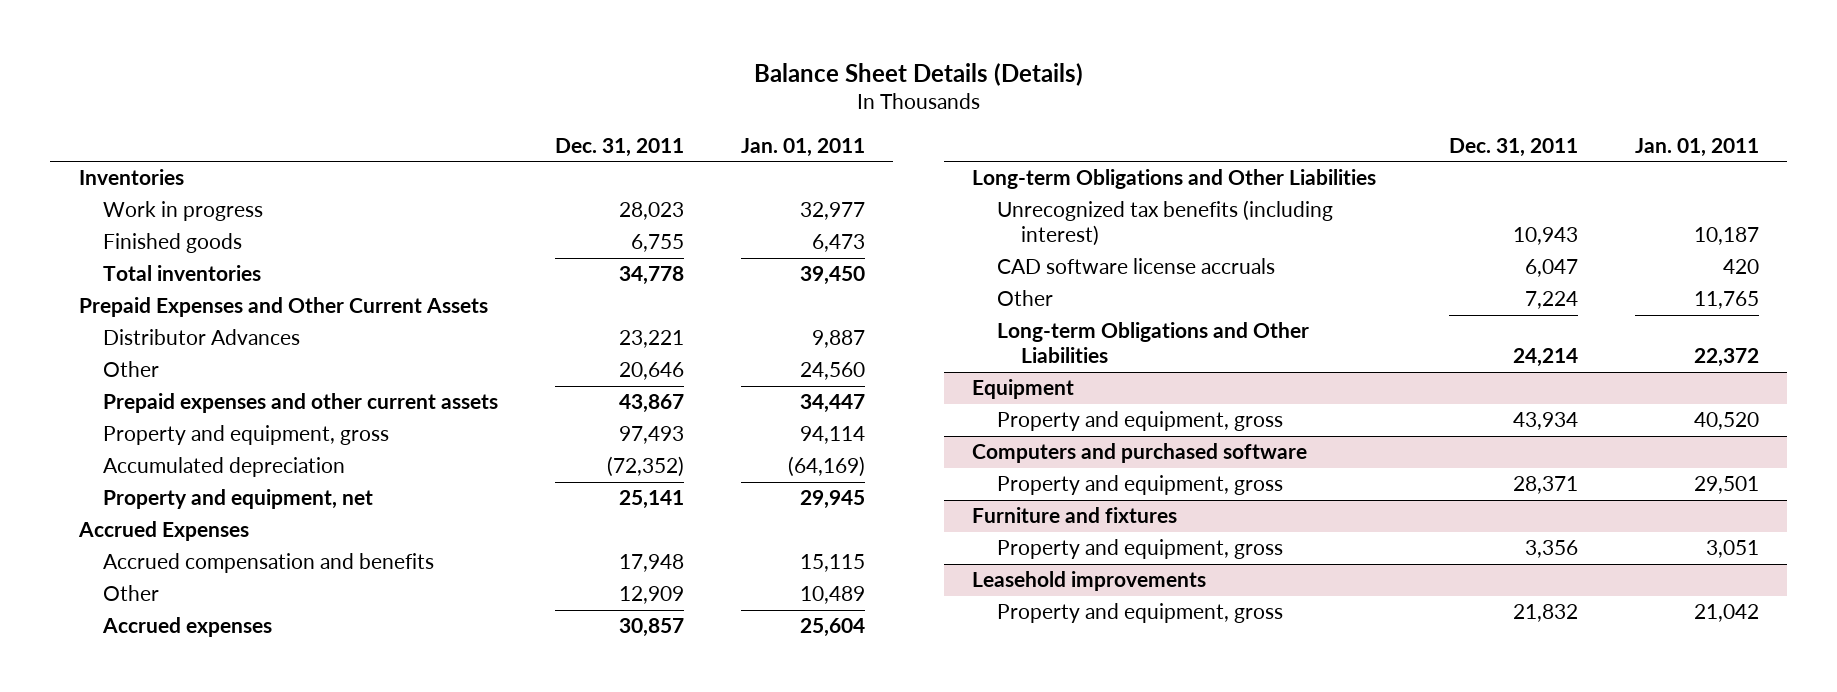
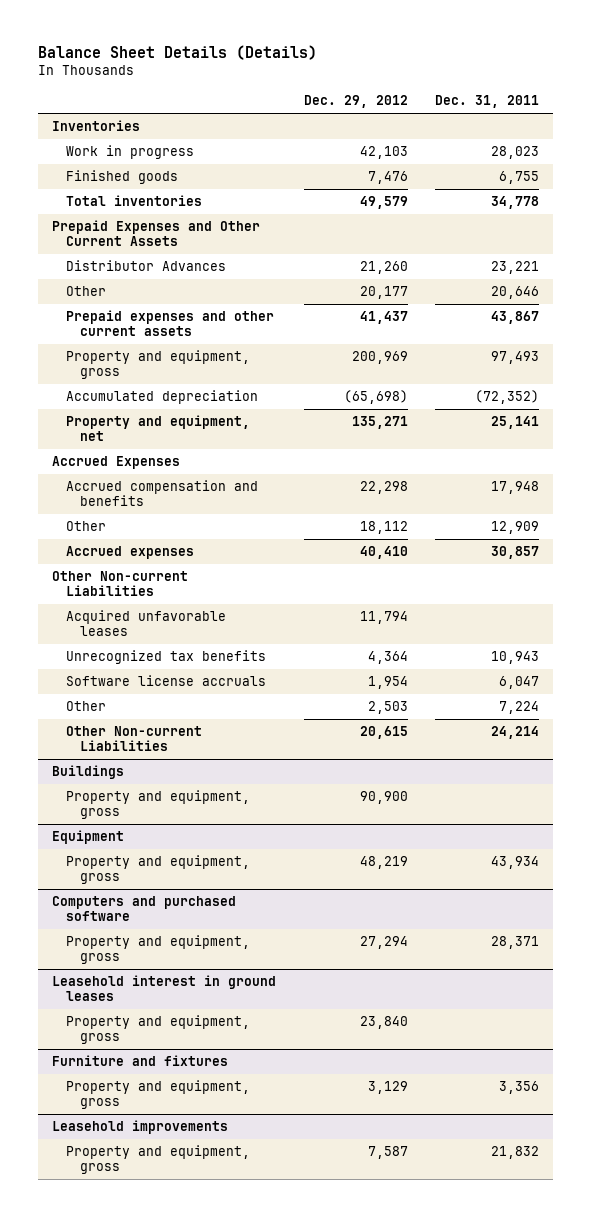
[740,137,865,157] Jan. 01, 2011 -> none
none -> [303,95,408,109] Dec. 29, 2012
[972,169,1377,190] Long-term Obligations and Other Liabilities -> none
none -> [52,571,189,597] Other Non-current Liabilities
none -> [65,610,226,637] Acquired unfavorable leases
[996,200,1333,246] Unrecognized tax benefits (including interest) -> [65,650,266,665] Unrecognized tax benefits
[996,258,1275,275] CAD software license accruals -> [65,675,266,687] Software license accruals
[996,322,1309,363] Long-term Obligations and Other Liabilities -> [65,726,202,752] Other Non-current Liabilities
none -> [52,765,125,780] Buildings
none -> [65,790,250,820] Property and equipment, gross
none -> [52,975,277,1002] Leasehold interest in ground leases
none -> [65,1015,250,1045] Property and equipment, gross

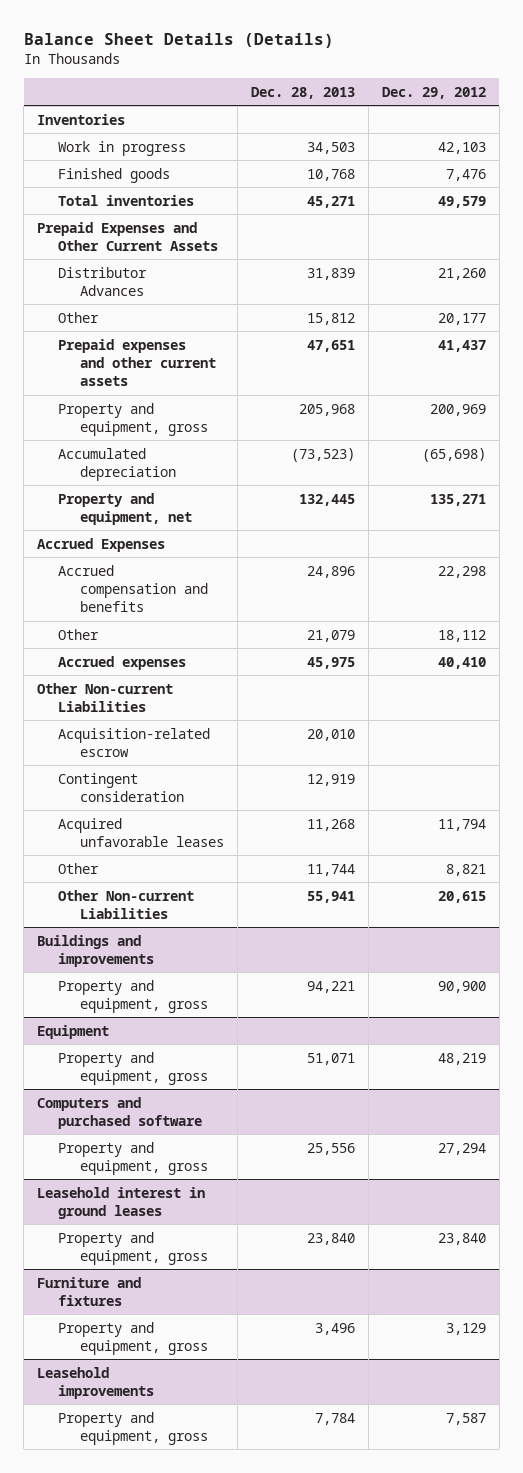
[434,95,539,109] Dec. 31, 2011 -> none
none -> [250,86,355,99] Dec. 28, 2013
none -> [58,727,211,757] Acquisition-related escrow
none -> [58,772,184,802] Contingent consideration
[65,650,266,665] Unrecognized tax benefits -> none
[65,675,266,687] Software license accruals -> none
[367,701,408,715] 2,503 -> [445,863,486,876] 8,821
[52,765,125,780] Buildings -> none
none -> [37,934,155,967] Buildings and improvements

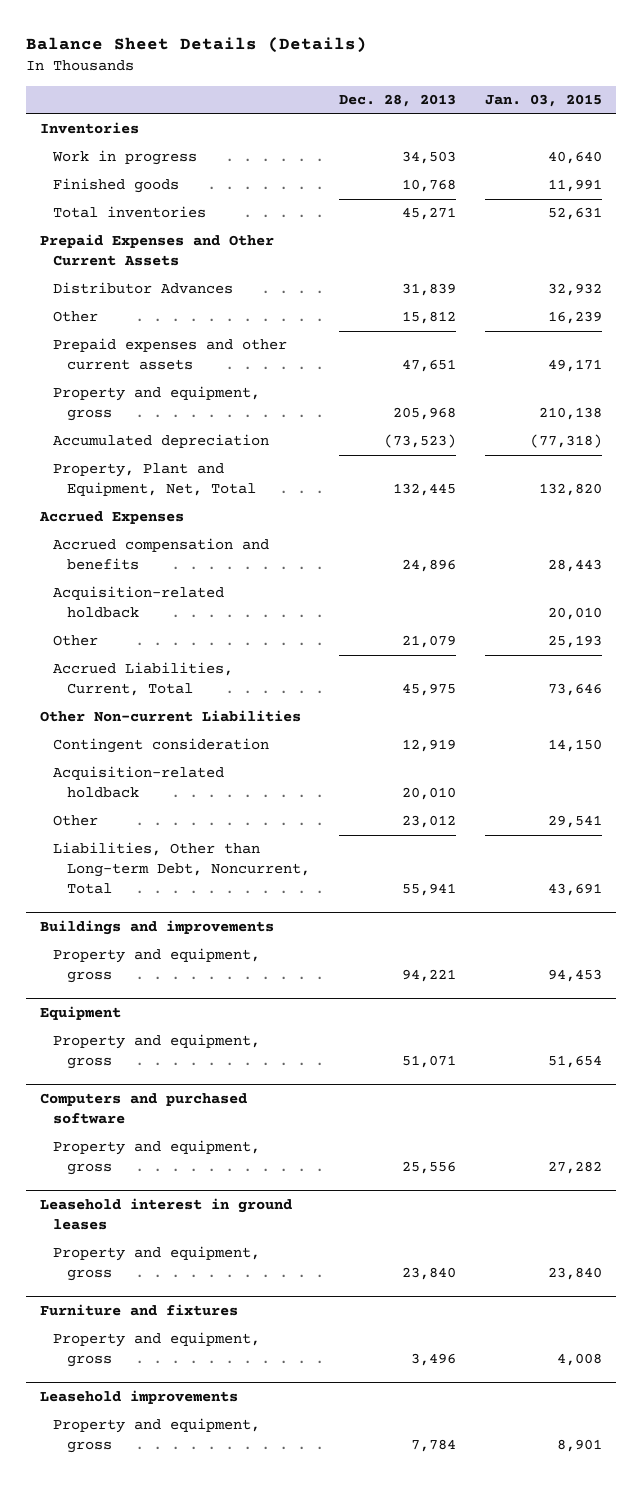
[381,86,486,99] Dec. 29, 2012 -> none
none -> [484,94,602,108] Jan. 03, 2015
[58,492,192,525] Property and equipment, net -> [53,463,256,497] Property, Plant and Equipment, Net, Total
none -> [53,586,225,619] Acquisition-related holdback
[58,655,187,670] Accrued expenses -> [53,662,234,697] Accrued Liabilities, Current, Total
[58,727,211,757] Acquisition-related escrow -> none
[58,817,224,847] Acquired unfavorable leases -> none
none -> [53,766,225,799] Acquisition-related holdback
[306,863,355,876] 11,744 -> [401,815,456,829] 23,012
[58,889,195,919] Other Non-current Liabilities -> [53,842,310,895] Liabilities, Other than Long-term Debt, Noncurrent, Total

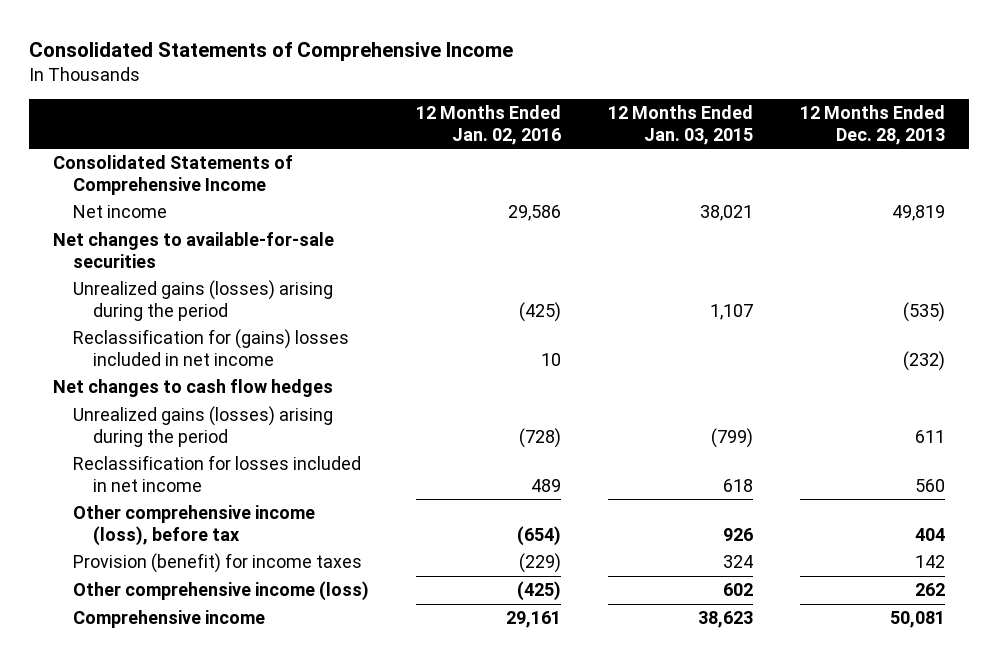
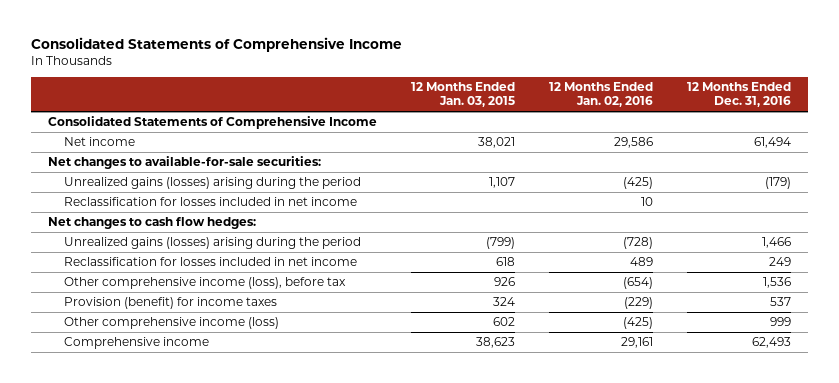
[800,105,946,145] 12 Months Ended Dec. 28, 2013 -> none
none -> [686,81,791,108] 12 Months Ended Dec. 31, 2016
[52,232,334,268] Net changes to available-for-sale securities -> [47,156,321,170] Net changes to available-for-sale securities:
[72,329,349,366] Reclassification for (gains) losses included in net income -> [64,197,358,207] Reclassification for losses included in net income
[52,379,333,398] Net changes to cash flow hedges -> [47,217,256,230] Net changes to cash flow hedges:

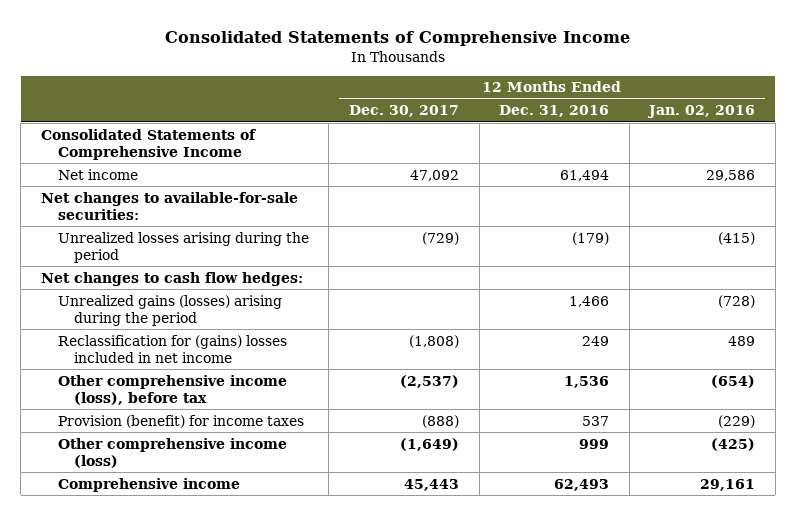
[410,81,515,108] 12 Months Ended Jan. 03, 2015 -> none
none -> [348,105,459,118] Dec. 30, 2017
[64,197,358,207] Reclassification for losses included in net income -> none
[64,177,362,190] Unrealized gains (losses) arising during the period -> [57,231,309,264] Unrealized losses arising during the period
[622,177,653,190] (425) -> [718,231,756,245] (415)
[64,257,358,267] Reclassification for losses included in net income -> [57,334,287,364] Reclassification for (gains) losses included in net income

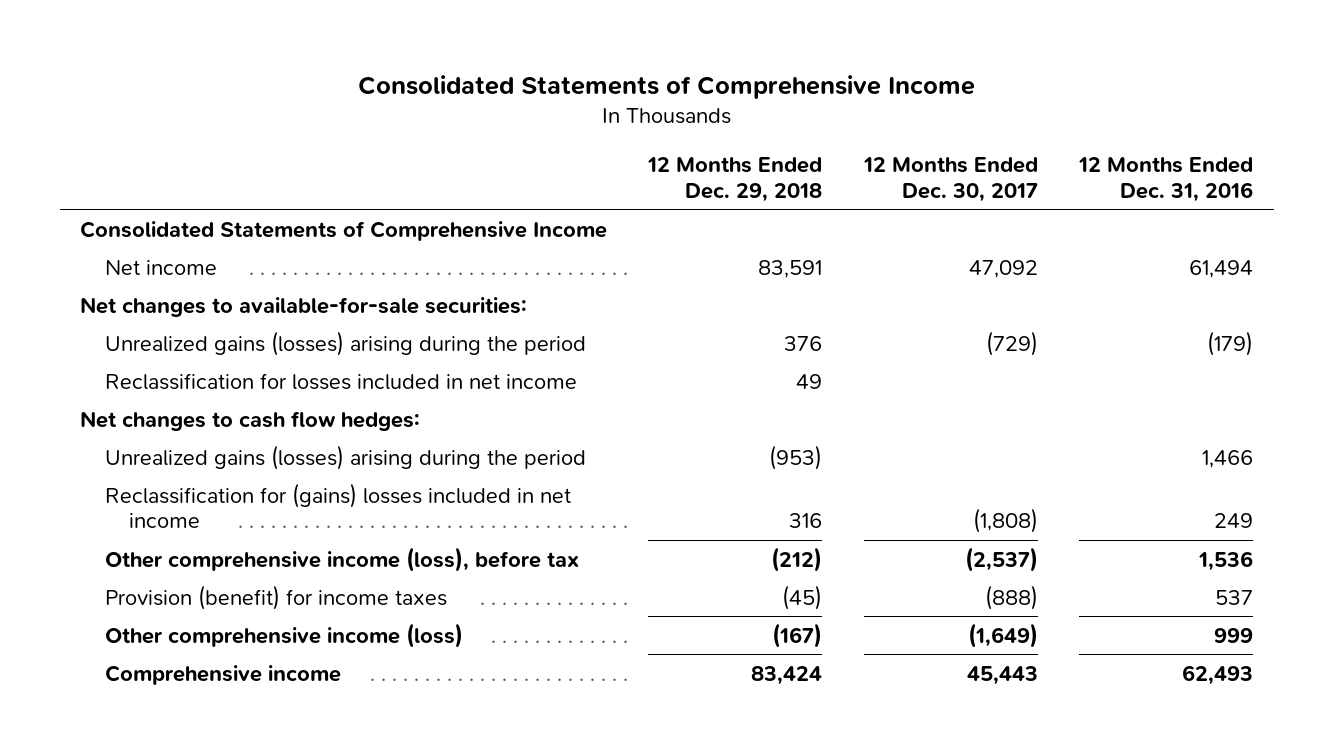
[647,105,756,119] Jan. 02, 2016 -> none
none -> [647,157,823,202] 12 Months Ended Dec. 29, 2018
[57,231,309,264] Unrealized losses arising during the period -> [104,330,586,356] Unrealized gains (losses) arising during the period
none -> [104,372,577,390] Reclassification for losses included in net income

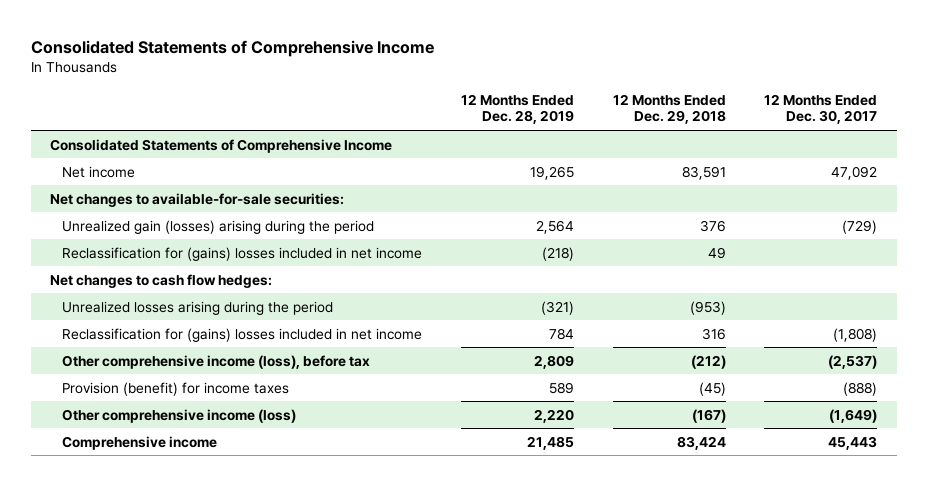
[1077,157,1253,202] 12 Months Ended Dec. 31, 2016 -> none
none -> [460,94,574,125] 12 Months Ended Dec. 28, 2019
[104,330,586,356] Unrealized gains (losses) arising during the period -> [62,219,375,234] Unrealized gain (losses) arising during the period
[104,372,577,390] Reclassification for losses included in net income -> [62,246,423,261] Reclassification for (gains) losses included in net income
[104,444,586,470] Unrealized gains (losses) arising during the period -> [62,300,334,315] Unrealized losses arising during the period

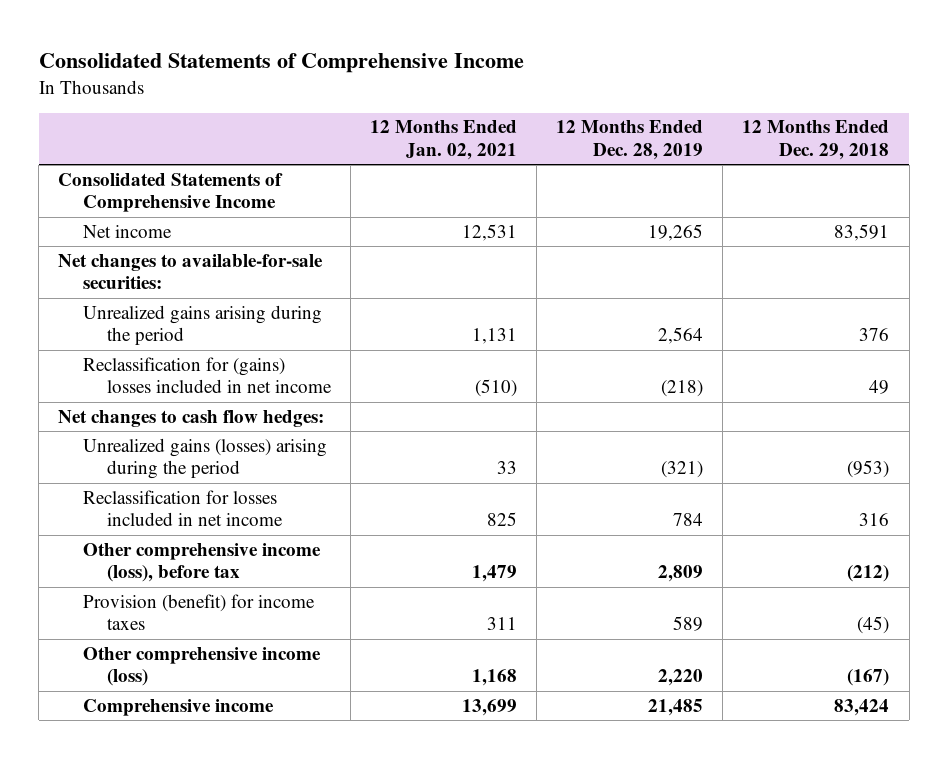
[764,94,878,125] 12 Months Ended Dec. 30, 2017 -> none
none -> [370,120,518,160] 12 Months Ended Jan. 02, 2021
[62,219,375,234] Unrealized gain (losses) arising during the period -> [82,304,322,346] Unrealized gains arising during the period
[62,300,334,315] Unrealized losses arising during the period -> [82,437,327,480] Unrealized gains (losses) arising during the period
[62,327,423,342] Reclassification for (gains) losses included in net income -> [82,489,284,527] Reclassification for losses included in net income

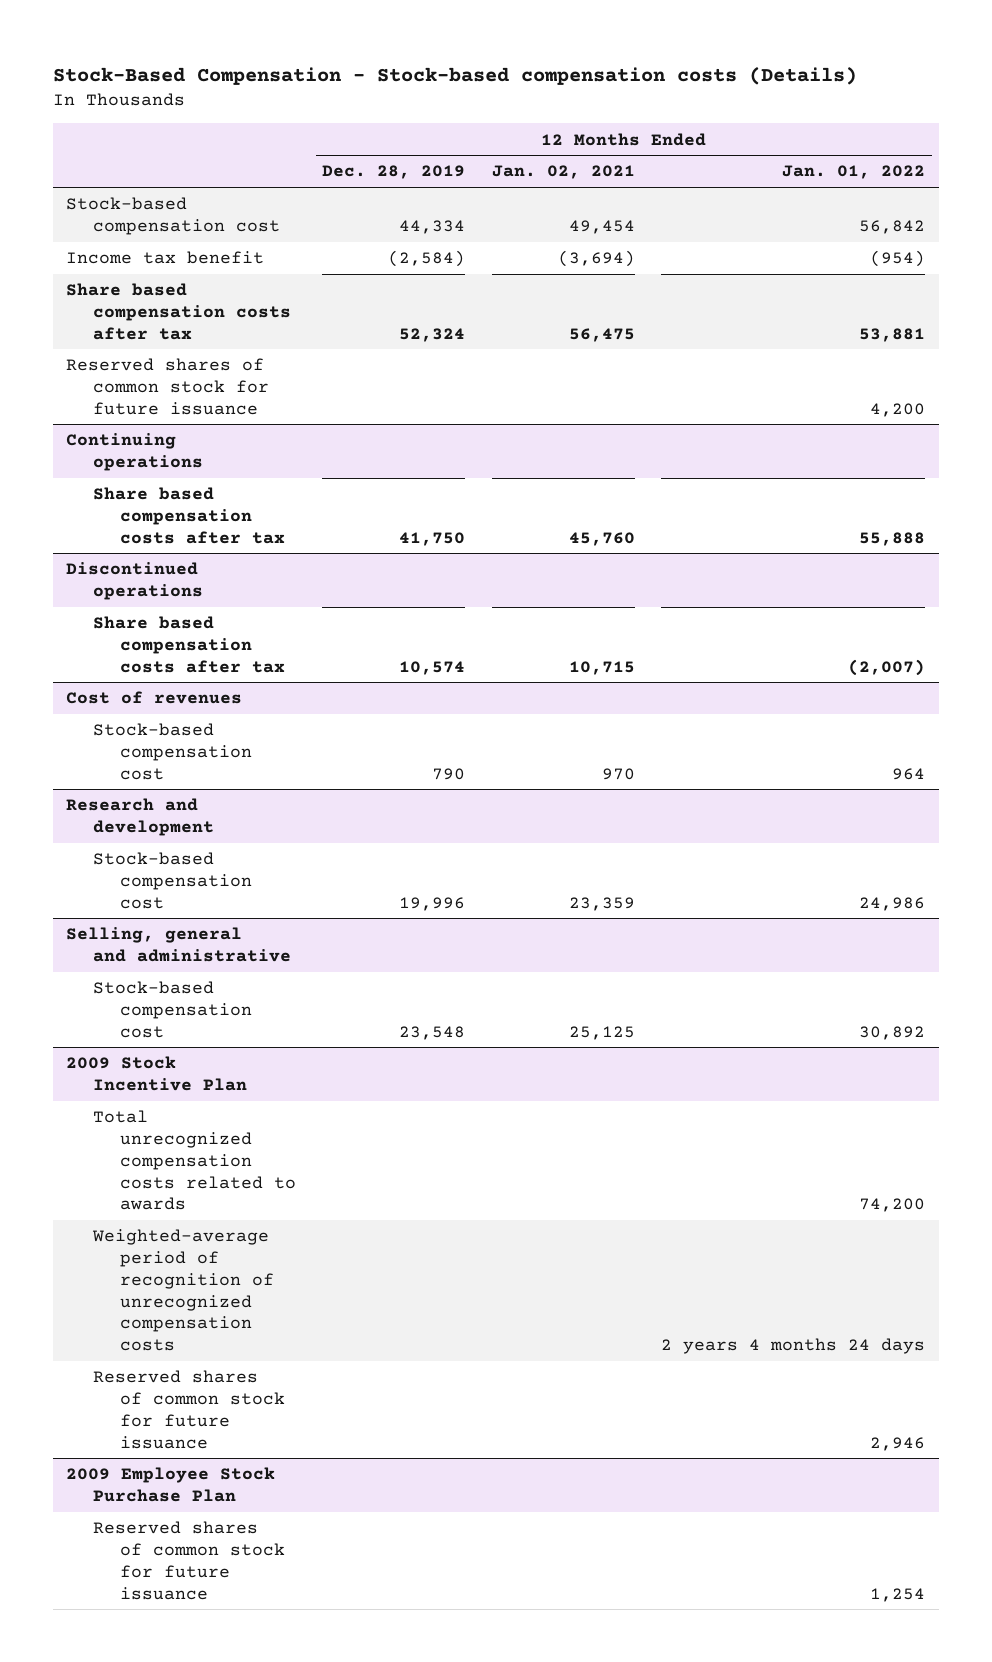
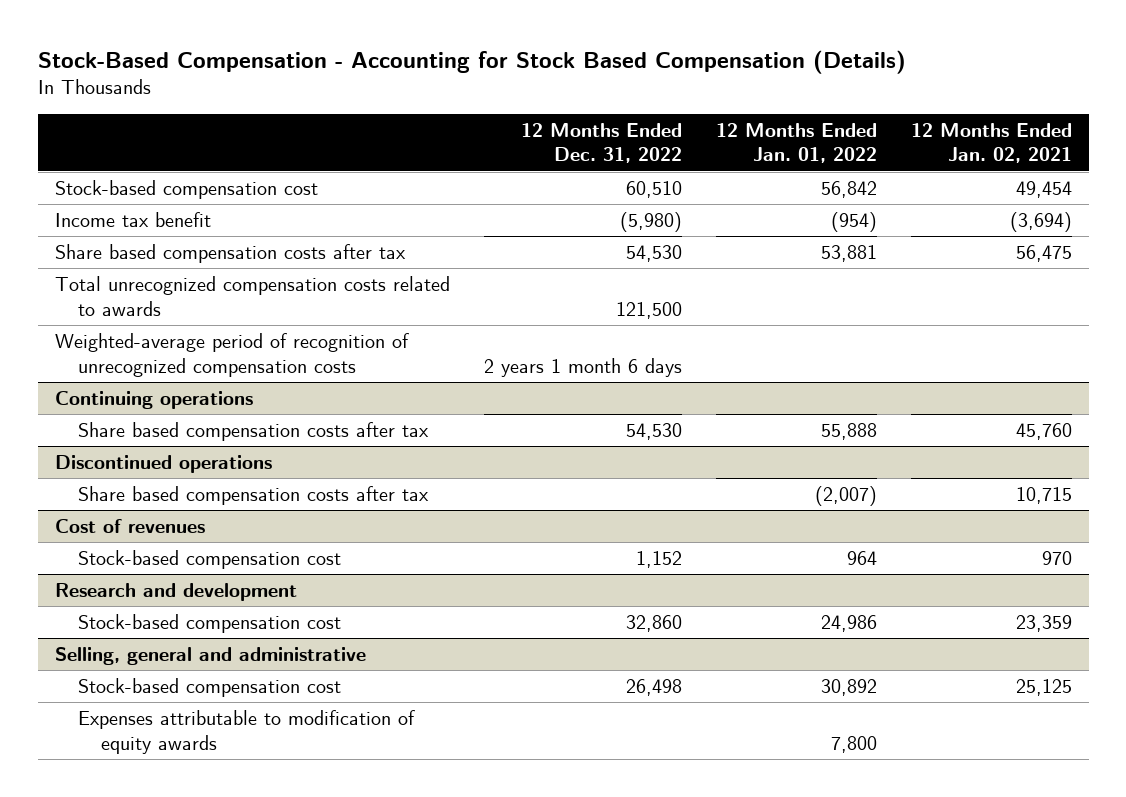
[53,67,858,86] Stock-Based Compensation - Stock-based compensation costs (Details) -> [37,50,906,75] Stock-Based Compensation - Accounting for Stock Based Compensation (Details)
[322,165,466,180] Dec. 28, 2019 -> none
none -> [520,122,682,164] 12 Months Ended Dec. 31, 2022
[66,358,270,415] Reserved shares of common stock for future issuance -> none
none -> [54,275,450,316] Total unrecognized compensation costs related to awards
none -> [54,332,409,377] Weighted-average period of recognition of unrecognized compensation costs
[66,1056,248,1091] 2009 Stock Incentive Plan -> none
[93,1110,296,1211] Total unrecognized compensation costs related to awards -> none
[92,1229,274,1352] Weighted-average period of recognition of unrecognized compensation costs -> none
[93,1370,285,1449] Reserved shares of common stock for future issuance -> none
[66,1467,276,1502] 2009 Employee Stock Purchase Plan -> none
[93,1521,285,1600] Reserved shares of common stock for future issuance -> none
none -> [78,709,416,754] Expenses attributable to modification of equity awards

